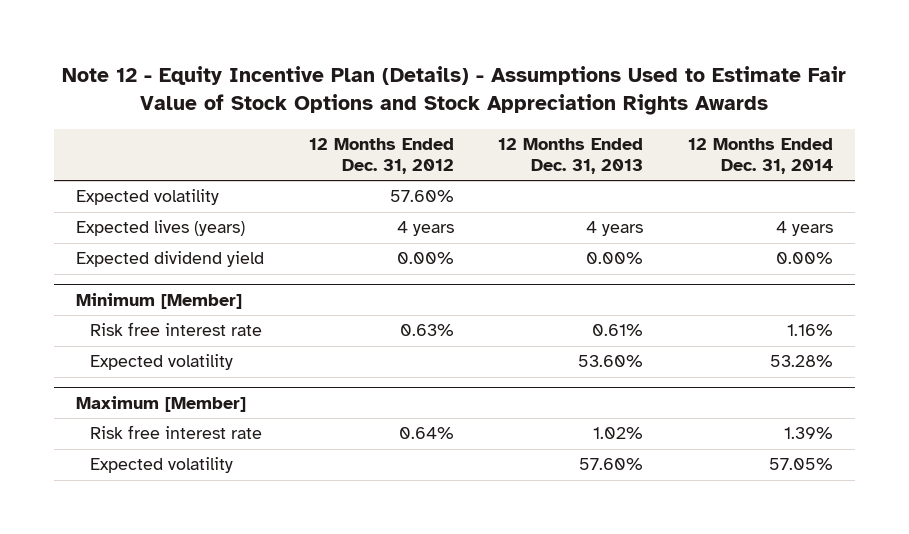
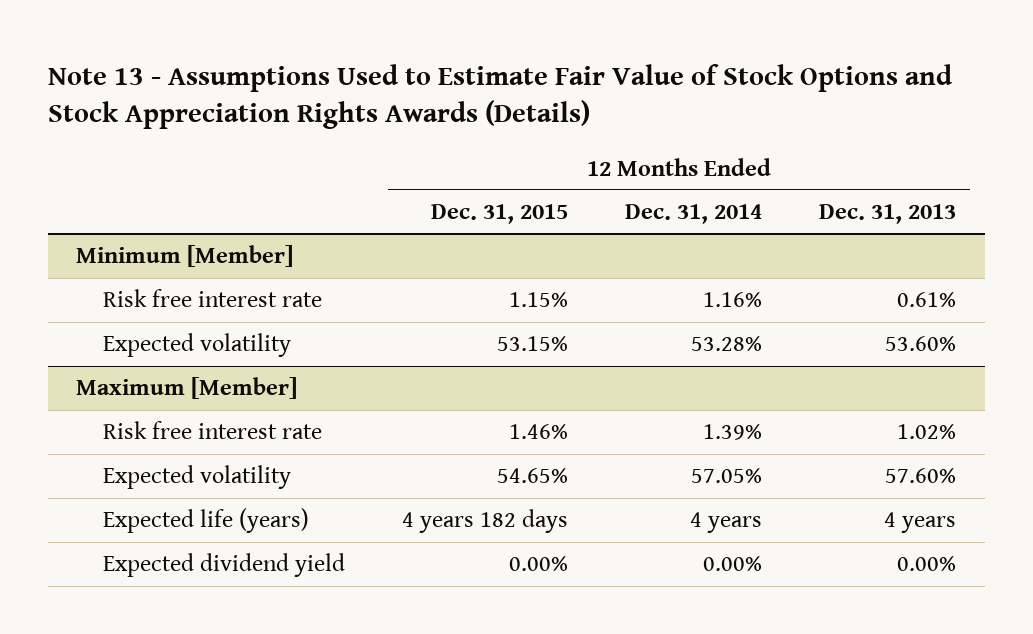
[62,66,847,116] Note 12 - Equity Incentive Plan (Details) - Assumptions Used to Estimate Fair Value of Stock Options and Stock Appreciation Rights Awards -> [47,64,953,130] Note 13 - Assumptions Used to Estimate Fair Value of Stock Options and Stock Appreciation Rights Awards (Details)
[308,138,454,174] 12 Months Ended Dec. 31, 2012 -> none
none -> [431,204,569,225] Dec. 31, 2015
[76,189,220,206] Expected volatility -> none
[76,220,246,237] Expected lives (years) -> none
[76,251,265,268] Expected dividend yield -> none
none -> [103,508,310,534] Expected life (years)
none -> [103,553,346,578] Expected dividend yield

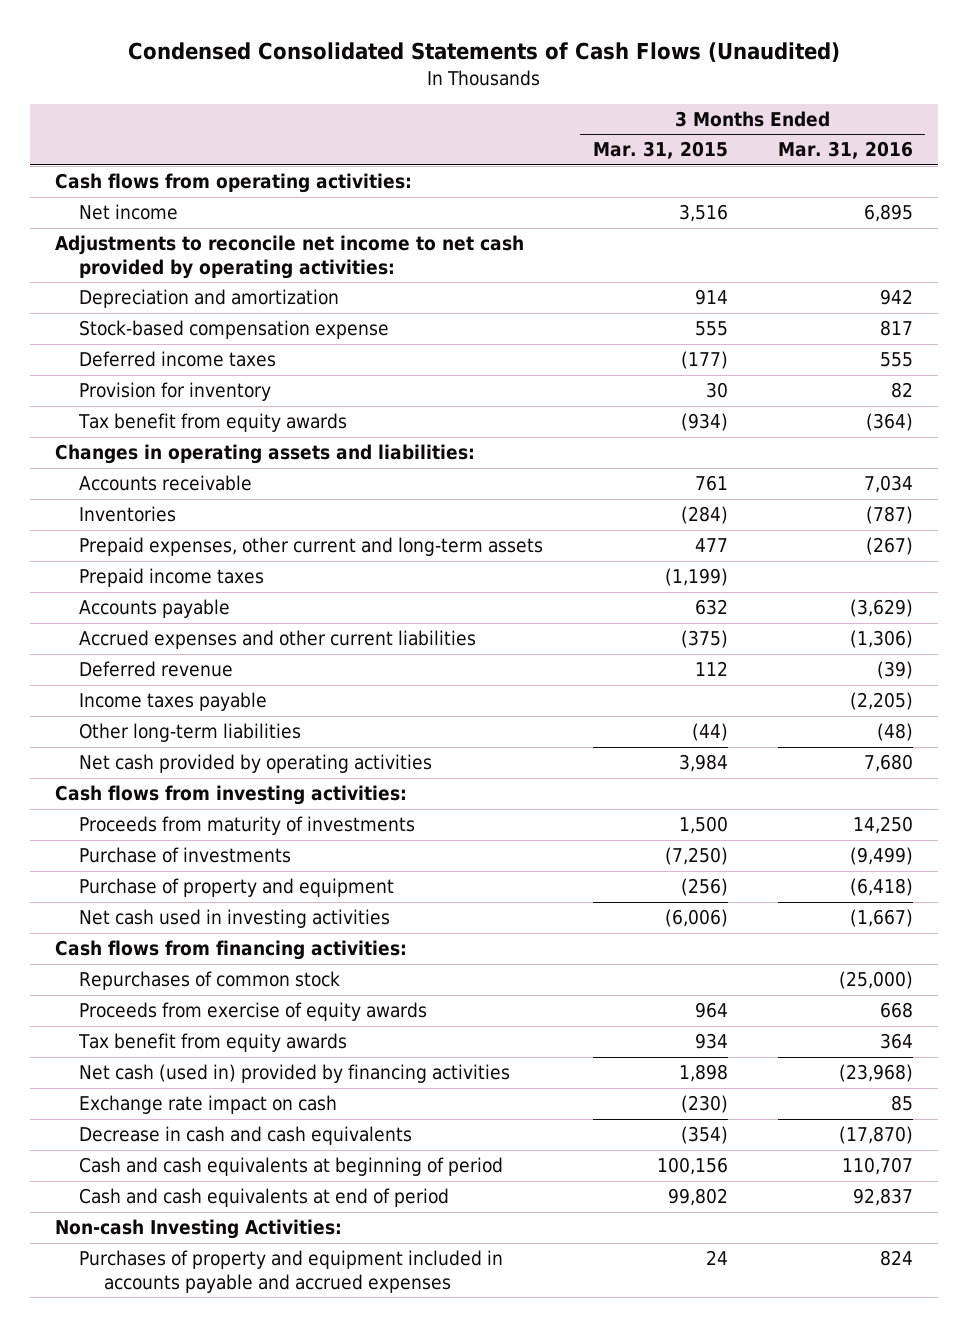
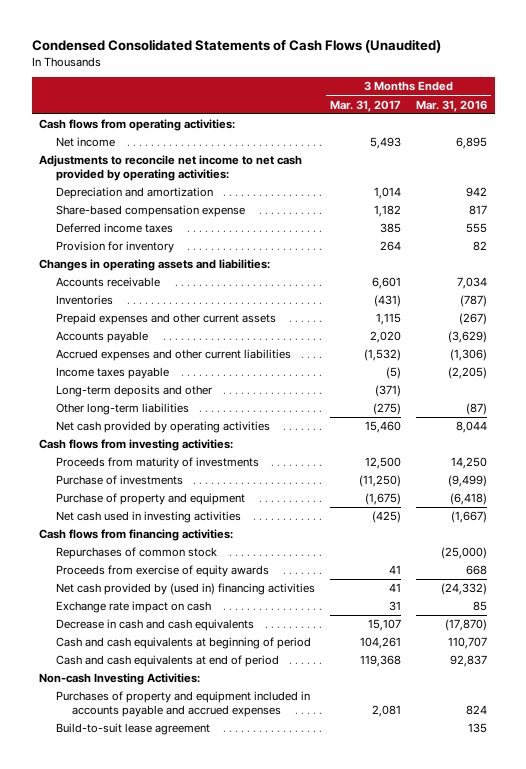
[592,141,728,160] Mar. 31, 2015 -> none
none -> [329,99,401,112] Mar. 31, 2017
[79,320,390,340] Stock-based compensation expense -> [55,205,245,218] Share-based compensation expense
[78,413,348,433] Tax benefit from equity awards -> none
[79,568,265,588] Prepaid income taxes -> none
[79,537,544,557] Prepaid expenses, other current and long-term assets -> [55,313,276,326] Prepaid expenses and other current assets
[79,661,234,678] Deferred revenue -> none
none -> [55,385,212,398] Long-term deposits and other
[876,723,913,742] (48) -> [466,403,488,416] (87)
[863,754,913,773] 7,680 -> [456,421,488,434] 8,044
[78,1033,348,1053] Tax benefit from equity awards -> none
[79,1064,511,1084] Net cash (used in) provided by financing activities -> [55,583,315,596] Net cash provided by (used in) financing activities
[838,1064,913,1083] (23,968) -> [441,583,488,596] (24,332)
none -> [55,723,210,736] Build-to-suit lease agreement

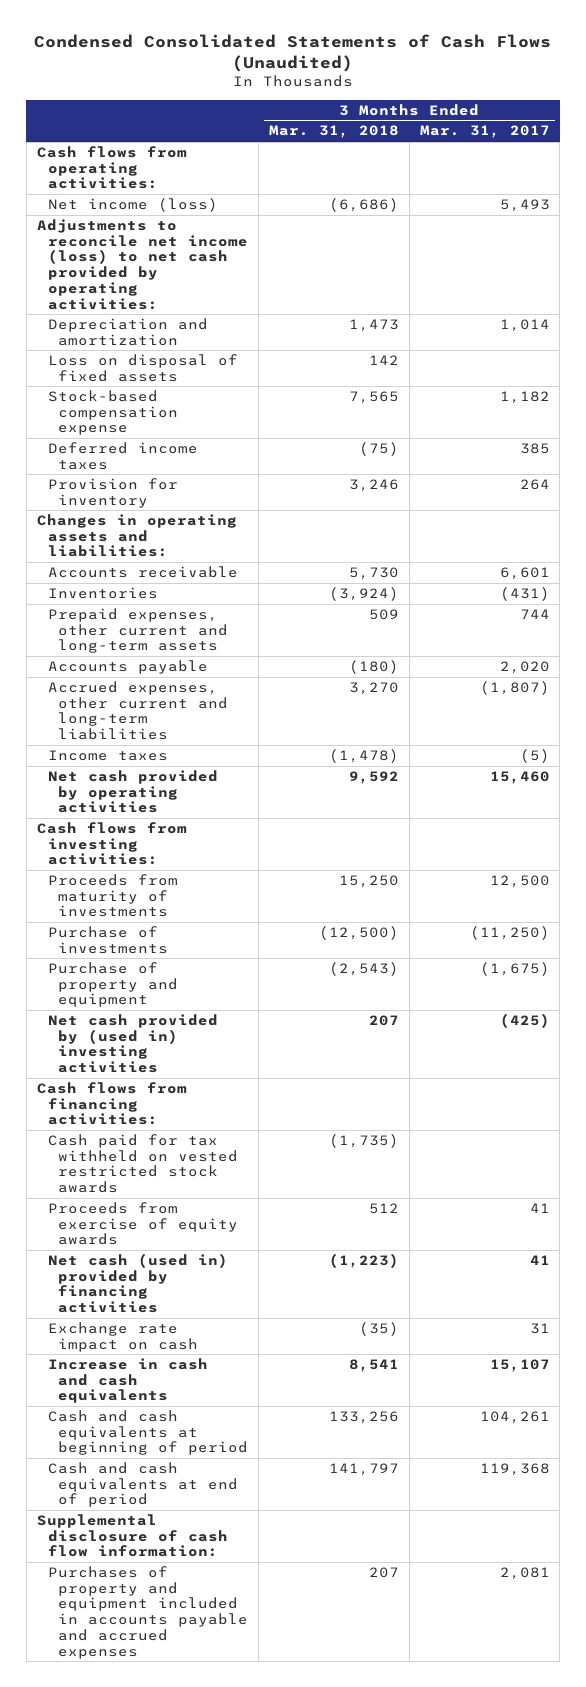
[416,99,488,112] Mar. 31, 2016 -> none
none -> [269,125,400,139] Mar. 31, 2018
[55,137,115,148] Net income -> [47,197,218,212] Net income (loss)
[39,155,303,182] Adjustments to reconcile net income to net cash provided by operating activities: -> [36,218,248,310] Adjustments to reconcile net income (loss) to net cash provided by operating activities:
none -> [47,353,238,382] Loss on disposal of fixed assets
[55,205,245,218] Share-based compensation expense -> [47,389,179,436] Stock-based compensation expense
[55,313,276,326] Prepaid expenses and other current assets -> [47,607,229,654] Prepaid expenses, other current and long-term assets
[375,313,401,326] 1,115 -> [519,608,550,619] 744
[55,385,212,398] Long-term deposits and other -> none
[55,403,189,416] Other long-term liabilities -> none
[55,349,291,362] Accrued expenses and other current liabilities -> [47,680,229,741] Accrued expenses, other current and long-term liabilities
[363,349,401,362] (1,532) -> [479,680,550,695] (1,807)
[55,367,169,380] Income taxes payable -> [47,749,168,761] Income taxes
[55,511,241,524] Net cash used in investing activities -> [47,1013,218,1074] Net cash provided by (used in) investing activities
[55,547,217,560] Repurchases of common stock -> none
none -> [47,1133,239,1194] Cash paid for tax withheld on vested restricted stock awards
[55,583,315,596] Net cash provided by (used in) financing activities -> [47,1252,228,1314] Net cash (used in) provided by financing activities
[55,619,254,632] Decrease in cash and cash equivalents -> [47,1357,208,1404] Increase in cash and cash equivalents
[39,673,201,686] Non-cash Investing Activities: -> none
none -> [36,1513,228,1558] Supplemental disclosure of cash flow information:
[55,723,210,736] Build-to-suit lease agreement -> none

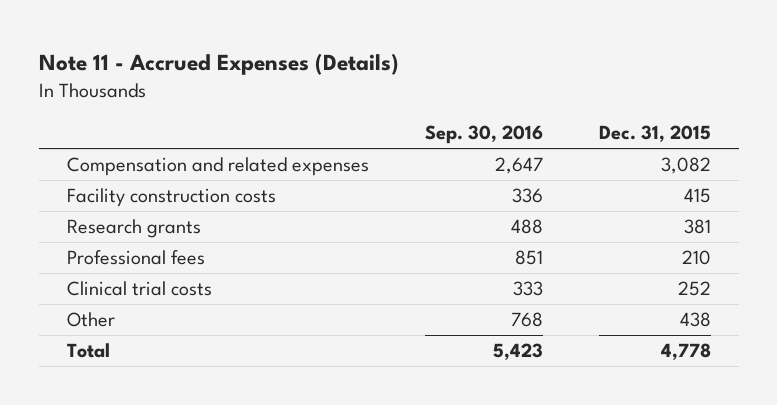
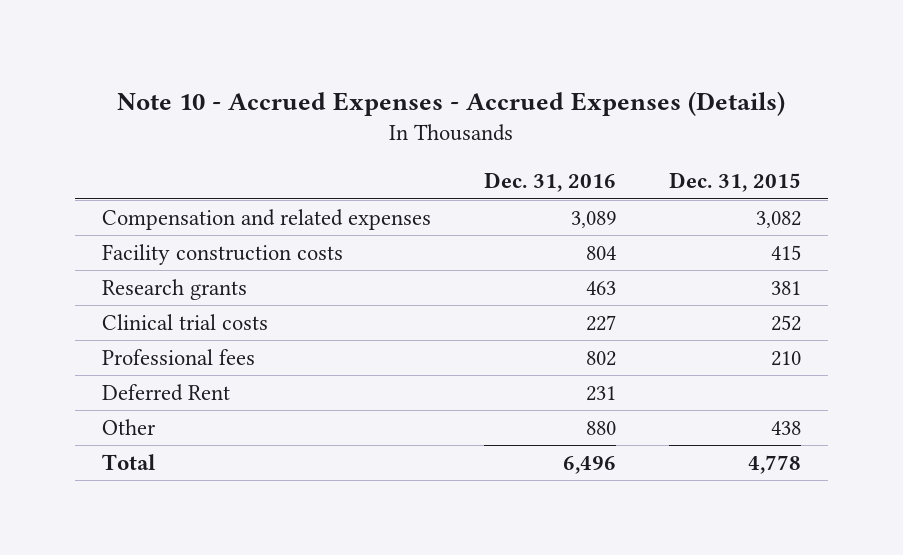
[38,52,399,75] Note 11 - Accrued Expenses (Details) -> [117,91,786,117] Note 10 - Accrued Expenses - Accrued Expenses (Details)
[424,125,543,145] Sep. 30, 2016 -> none
none -> [483,172,616,193] Dec. 31, 2016
[66,250,205,266] Professional fees -> [101,349,255,366] Professional fees
none -> [101,384,230,402] Deferred Rent

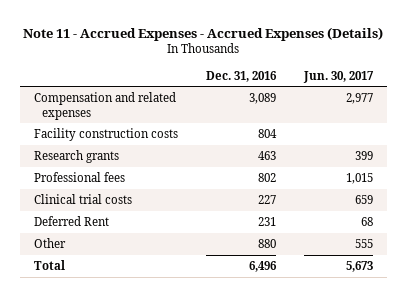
[117,91,786,117] Note 10 - Accrued Expenses - Accrued Expenses (Details) -> [23,26,384,41] Note 11 - Accrued Expenses - Accrued Expenses (Details)
[669,172,802,193] Dec. 31, 2015 -> none
none -> [302,70,374,83] Jun. 30, 2017
[101,314,268,331] Clinical trial costs -> [33,193,132,204] Clinical trial costs

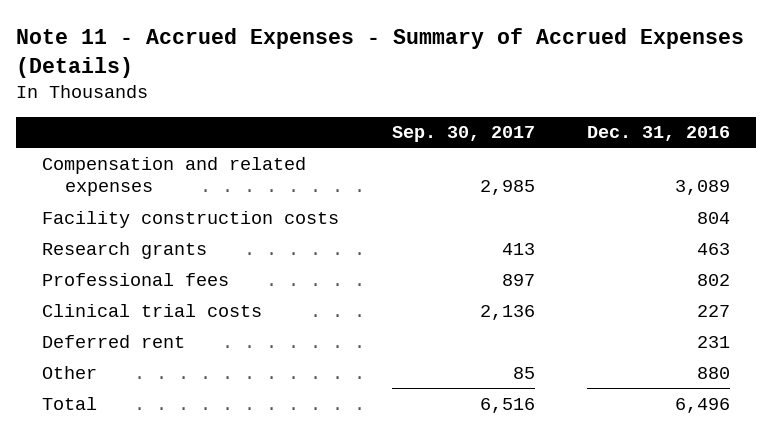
[23,26,384,41] Note 11 - Accrued Expenses - Accrued Expenses (Details) -> [15,28,744,79] Note 11 - Accrued Expenses - Summary of Accrued Expenses (Details)
[302,70,374,83] Jun. 30, 2017 -> none
none -> [391,126,535,143] Sep. 30, 2017
[33,215,109,226] Deferred Rent -> [42,334,186,348] Deferred rent

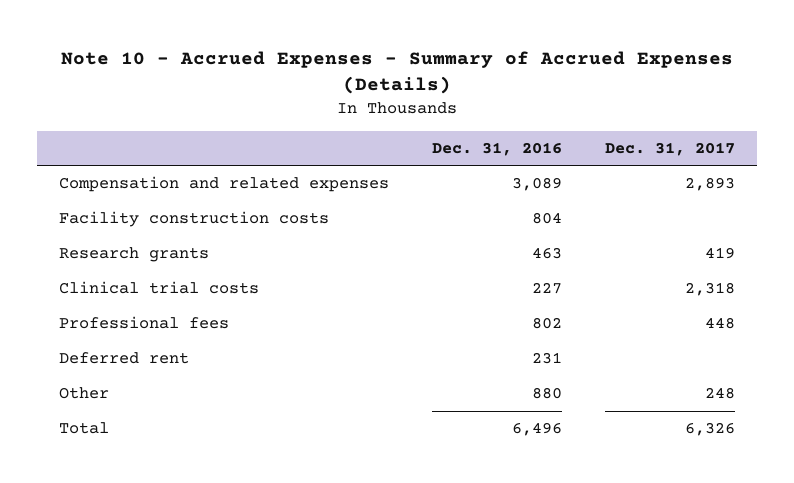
[15,28,744,79] Note 11 - Accrued Expenses - Summary of Accrued Expenses (Details) -> [60,50,733,95] Note 10 - Accrued Expenses - Summary of Accrued Expenses (Details)
[391,126,535,143] Sep. 30, 2017 -> none
none -> [605,141,736,156] Dec. 31, 2017
[42,272,230,286] Professional fees -> [58,316,229,330] Professional fees

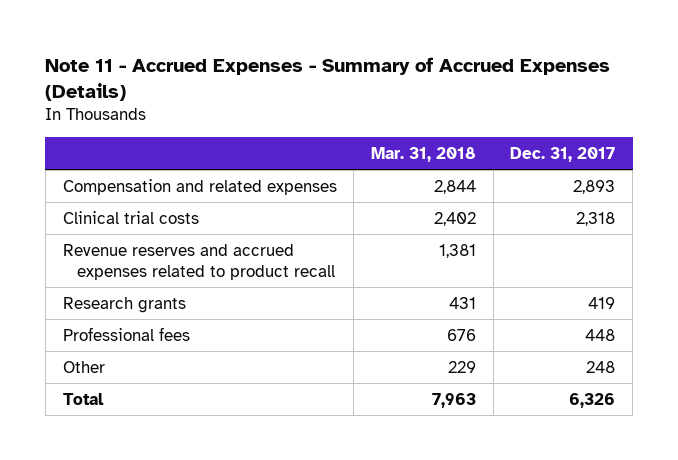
[60,50,733,95] Note 10 - Accrued Expenses - Summary of Accrued Expenses (Details) -> [45,56,611,101] Note 11 - Accrued Expenses - Summary of Accrued Expenses (Details)
[431,141,562,156] Dec. 31, 2016 -> none
none -> [370,147,476,163] Mar. 31, 2018
[58,211,329,228] Facility construction costs -> none
none -> [62,243,336,281] Revenue reserves and accrued expenses related to product recall
[58,247,209,263] Research grants -> [62,296,186,313] Research grants
[58,352,189,365] Deferred rent -> none

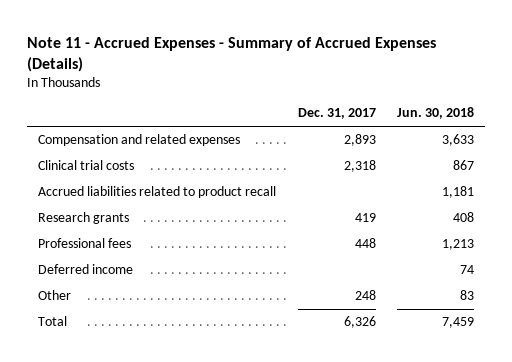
[370,147,476,163] Mar. 31, 2018 -> none
none -> [397,107,475,120] Jun. 30, 2018
[62,243,336,281] Revenue reserves and accrued expenses related to product recall -> [37,186,276,199] Accrued liabilities related to product recall
none -> [37,264,133,275] Deferred income

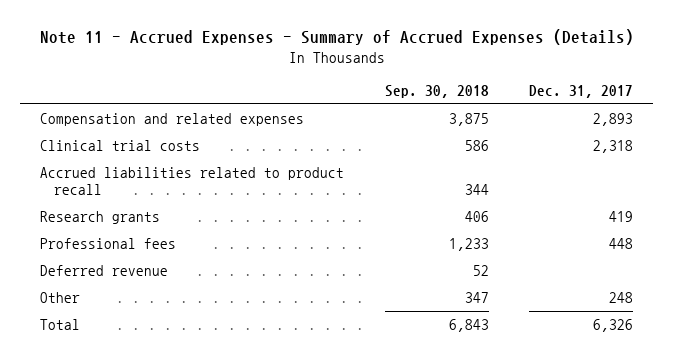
[397,107,475,120] Jun. 30, 2018 -> none
none -> [384,84,489,98] Sep. 30, 2018
[37,264,133,275] Deferred income -> [40,265,169,277] Deferred revenue

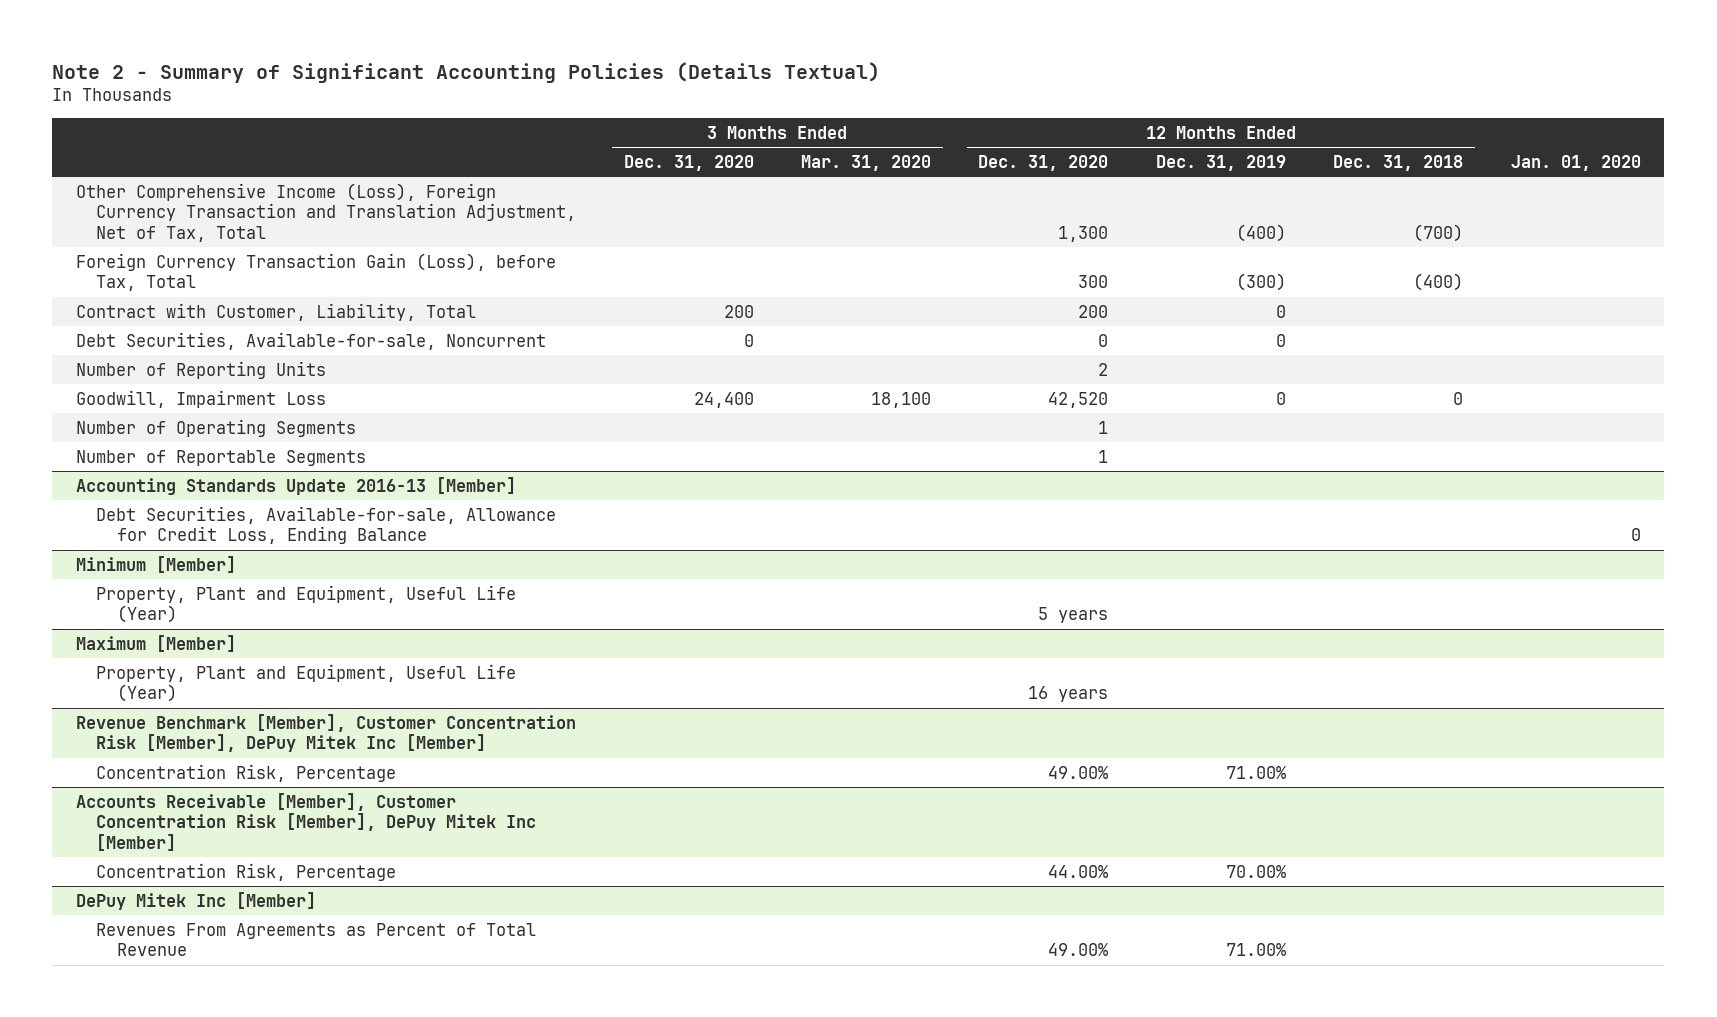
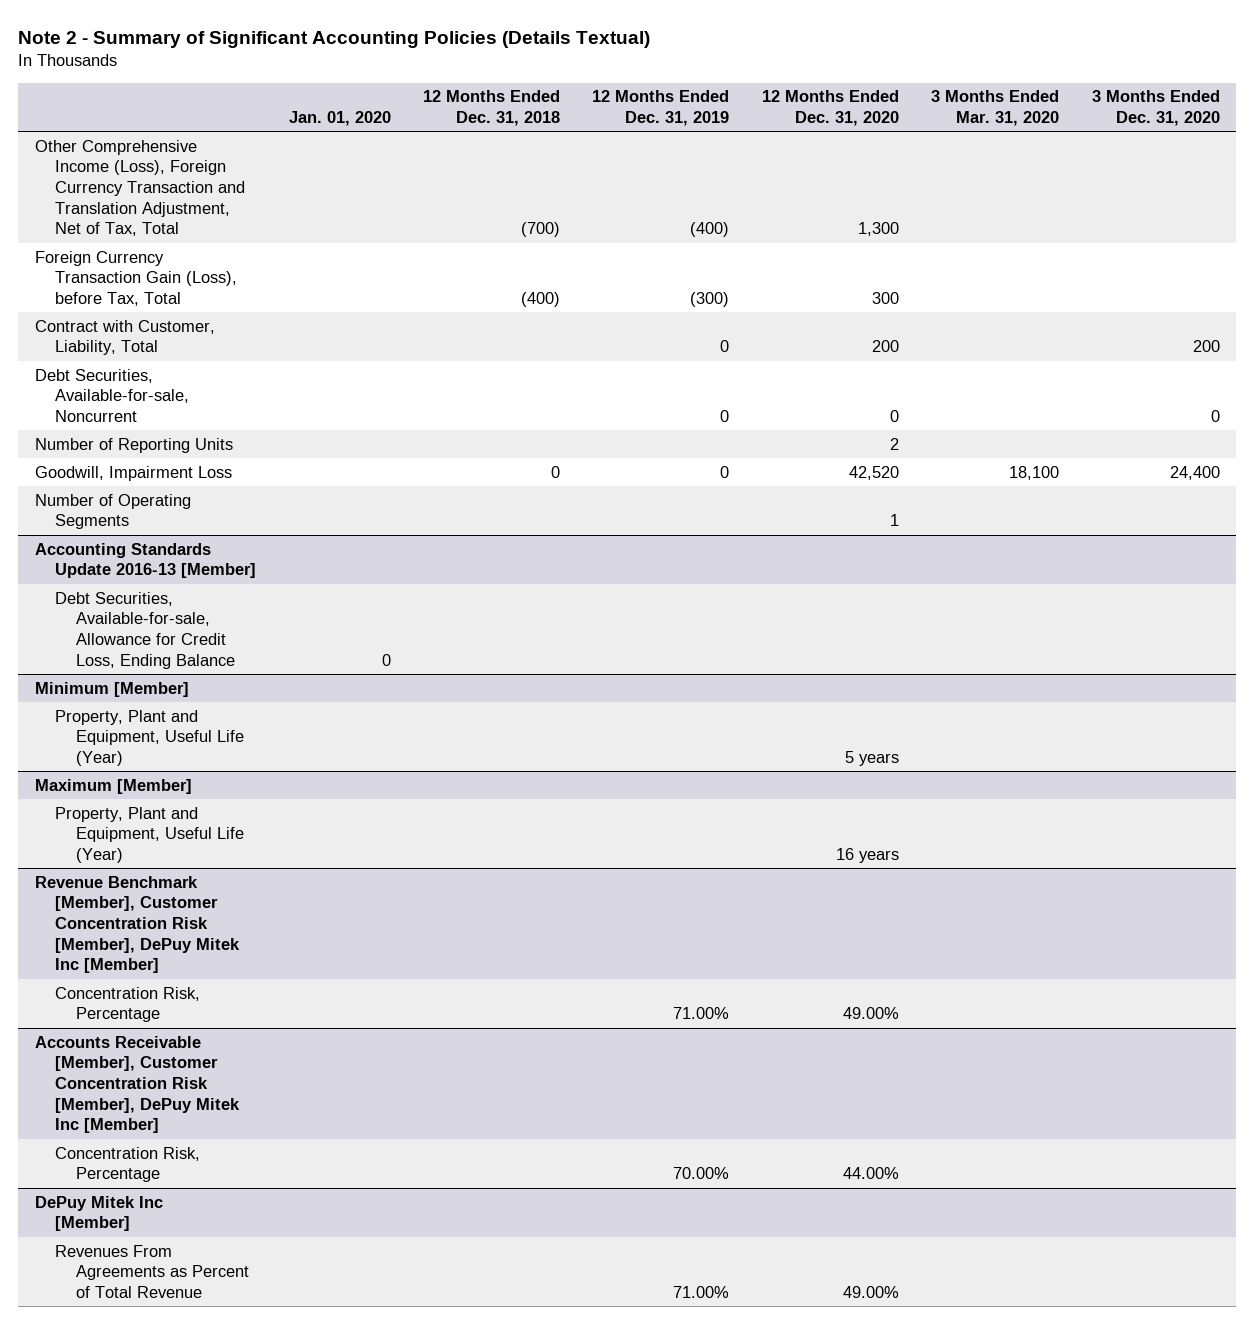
[76,449,367,466] Number of Reportable Segments -> none

